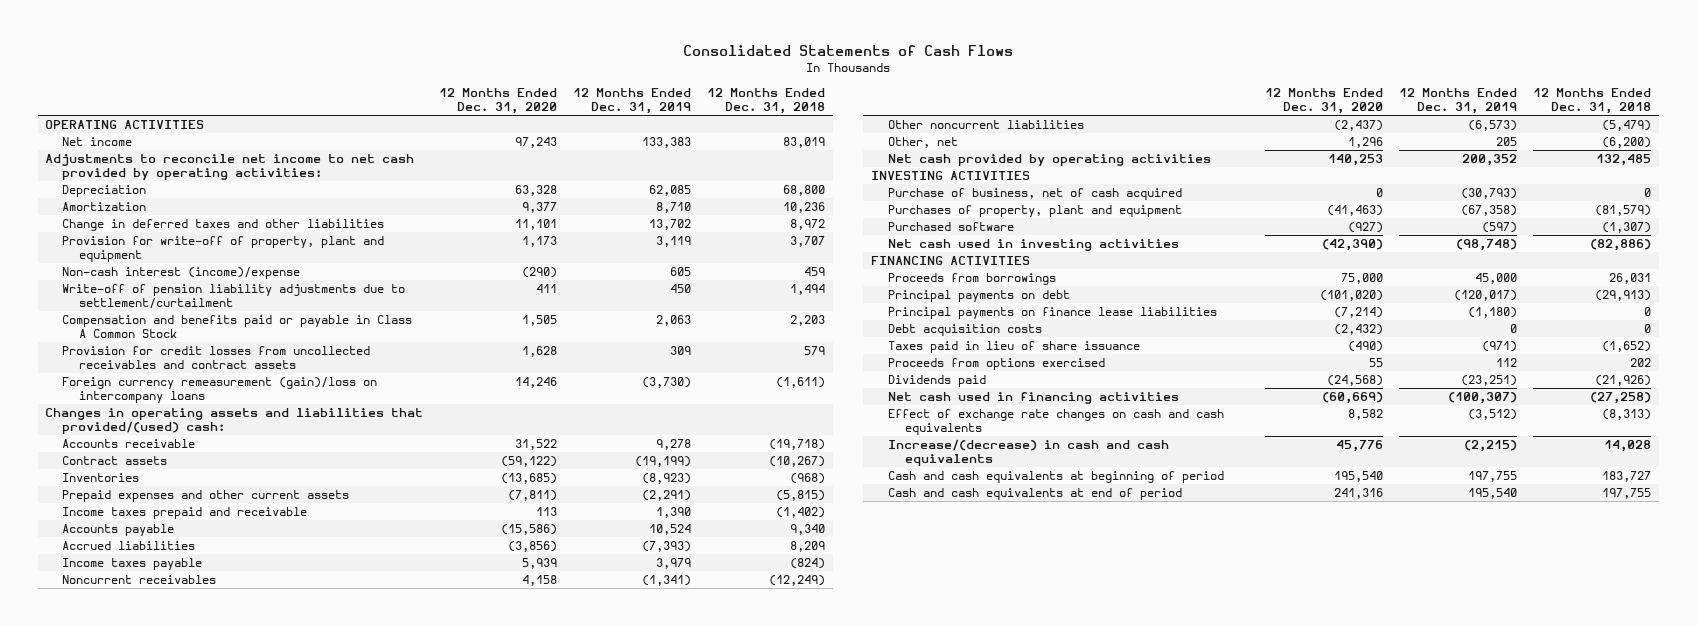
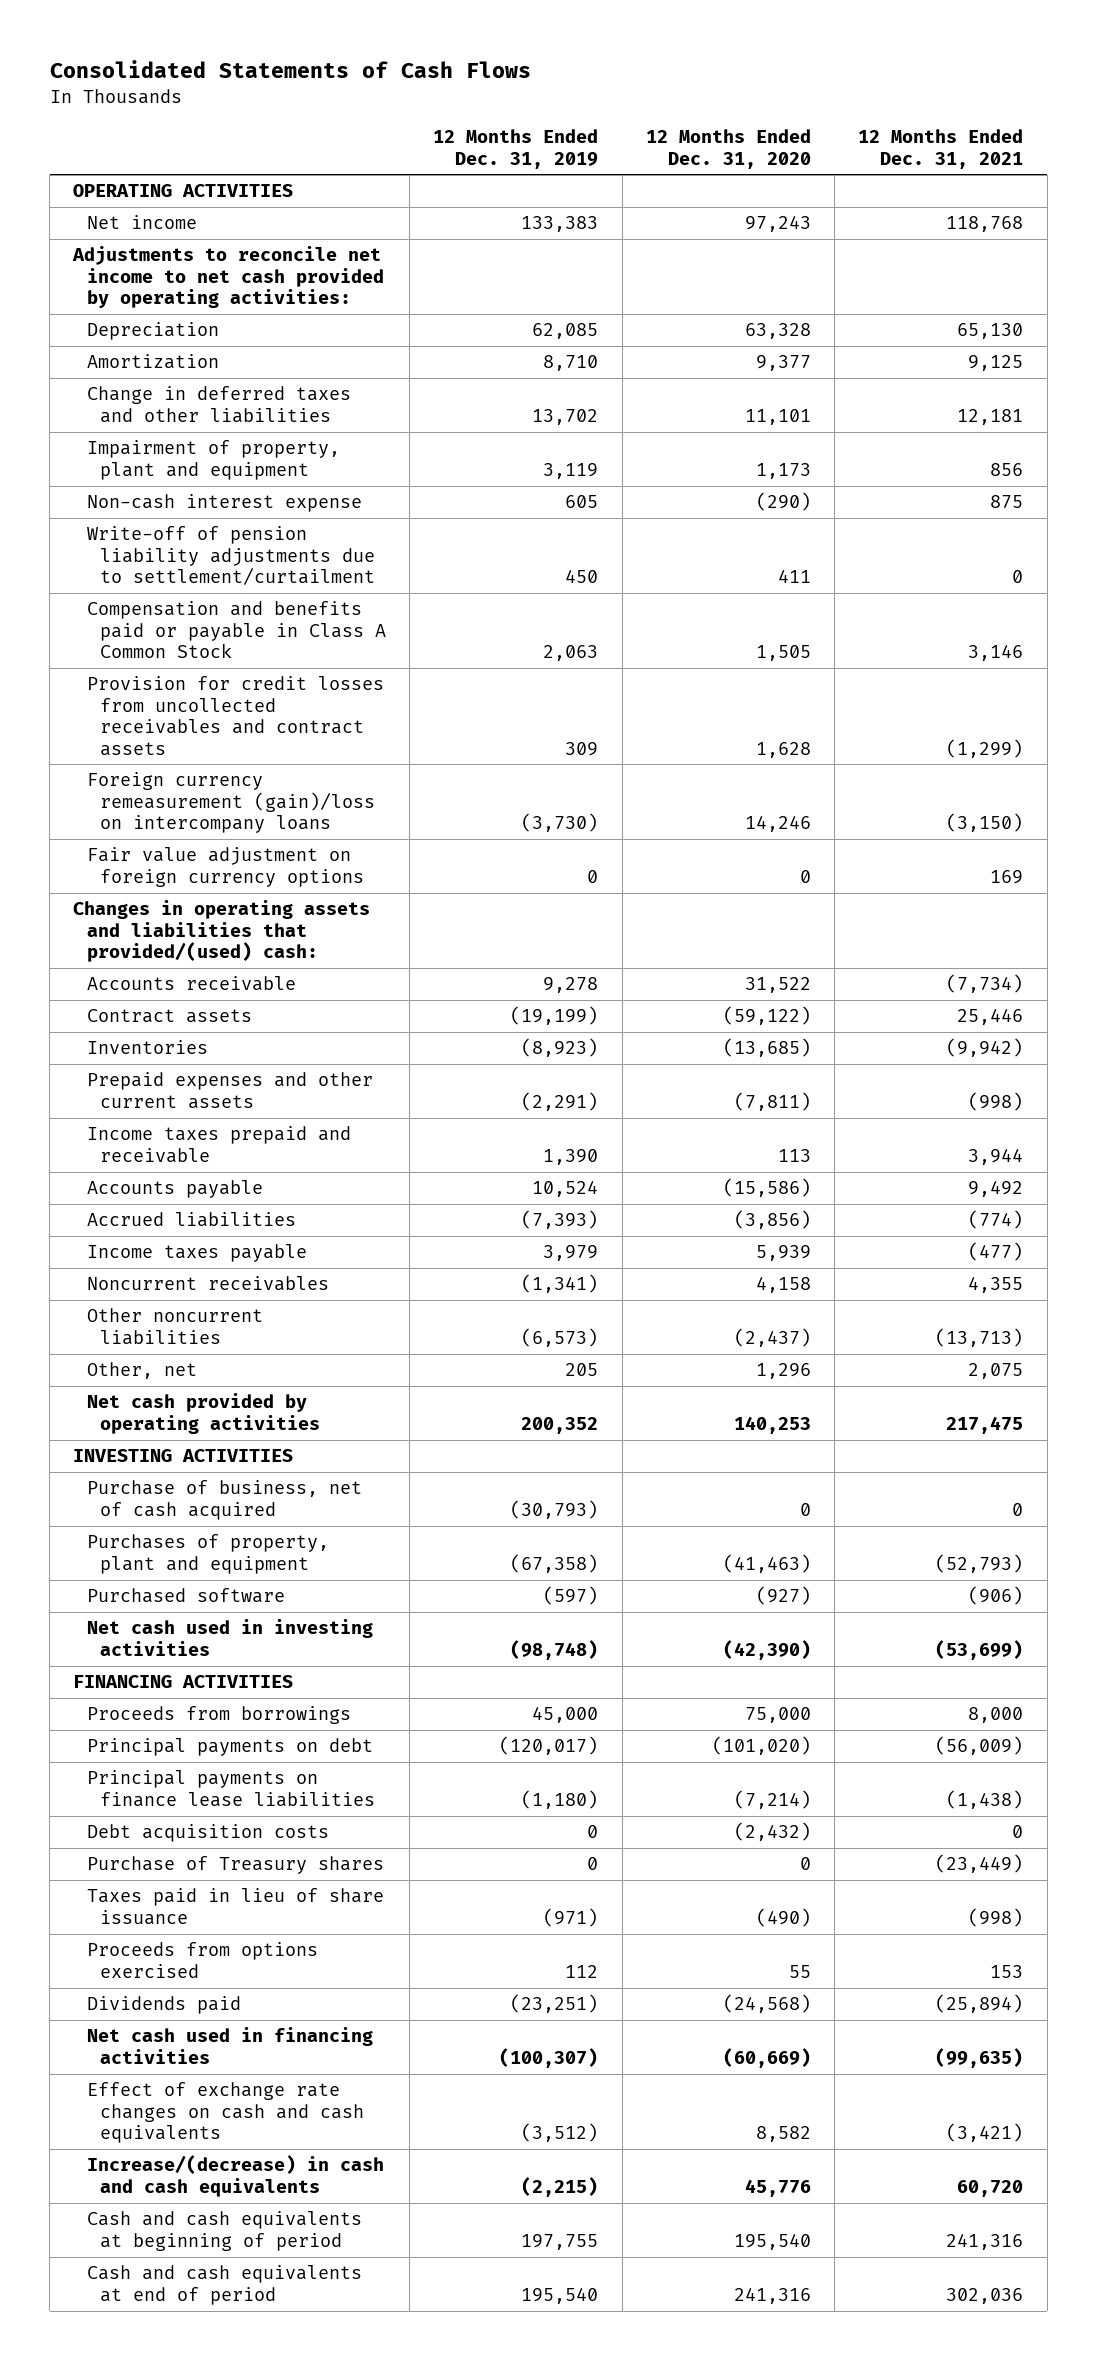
[707,88,826,115] 12 Months Ended Dec. 31, 2018 -> none
none -> [858,129,1024,169] 12 Months Ended Dec. 31, 2021
[62,236,385,263] Provision for write-off of property, plant and equipment -> [86,440,340,480] Impairment of property, plant and equipment
[62,267,301,280] Non-cash interest (income)/expense -> [86,494,362,513] Non-cash interest expense
none -> [86,847,364,887] Fair value adjustment on foreign currency options
none -> [86,1856,384,1875] Purchase of Treasury shares

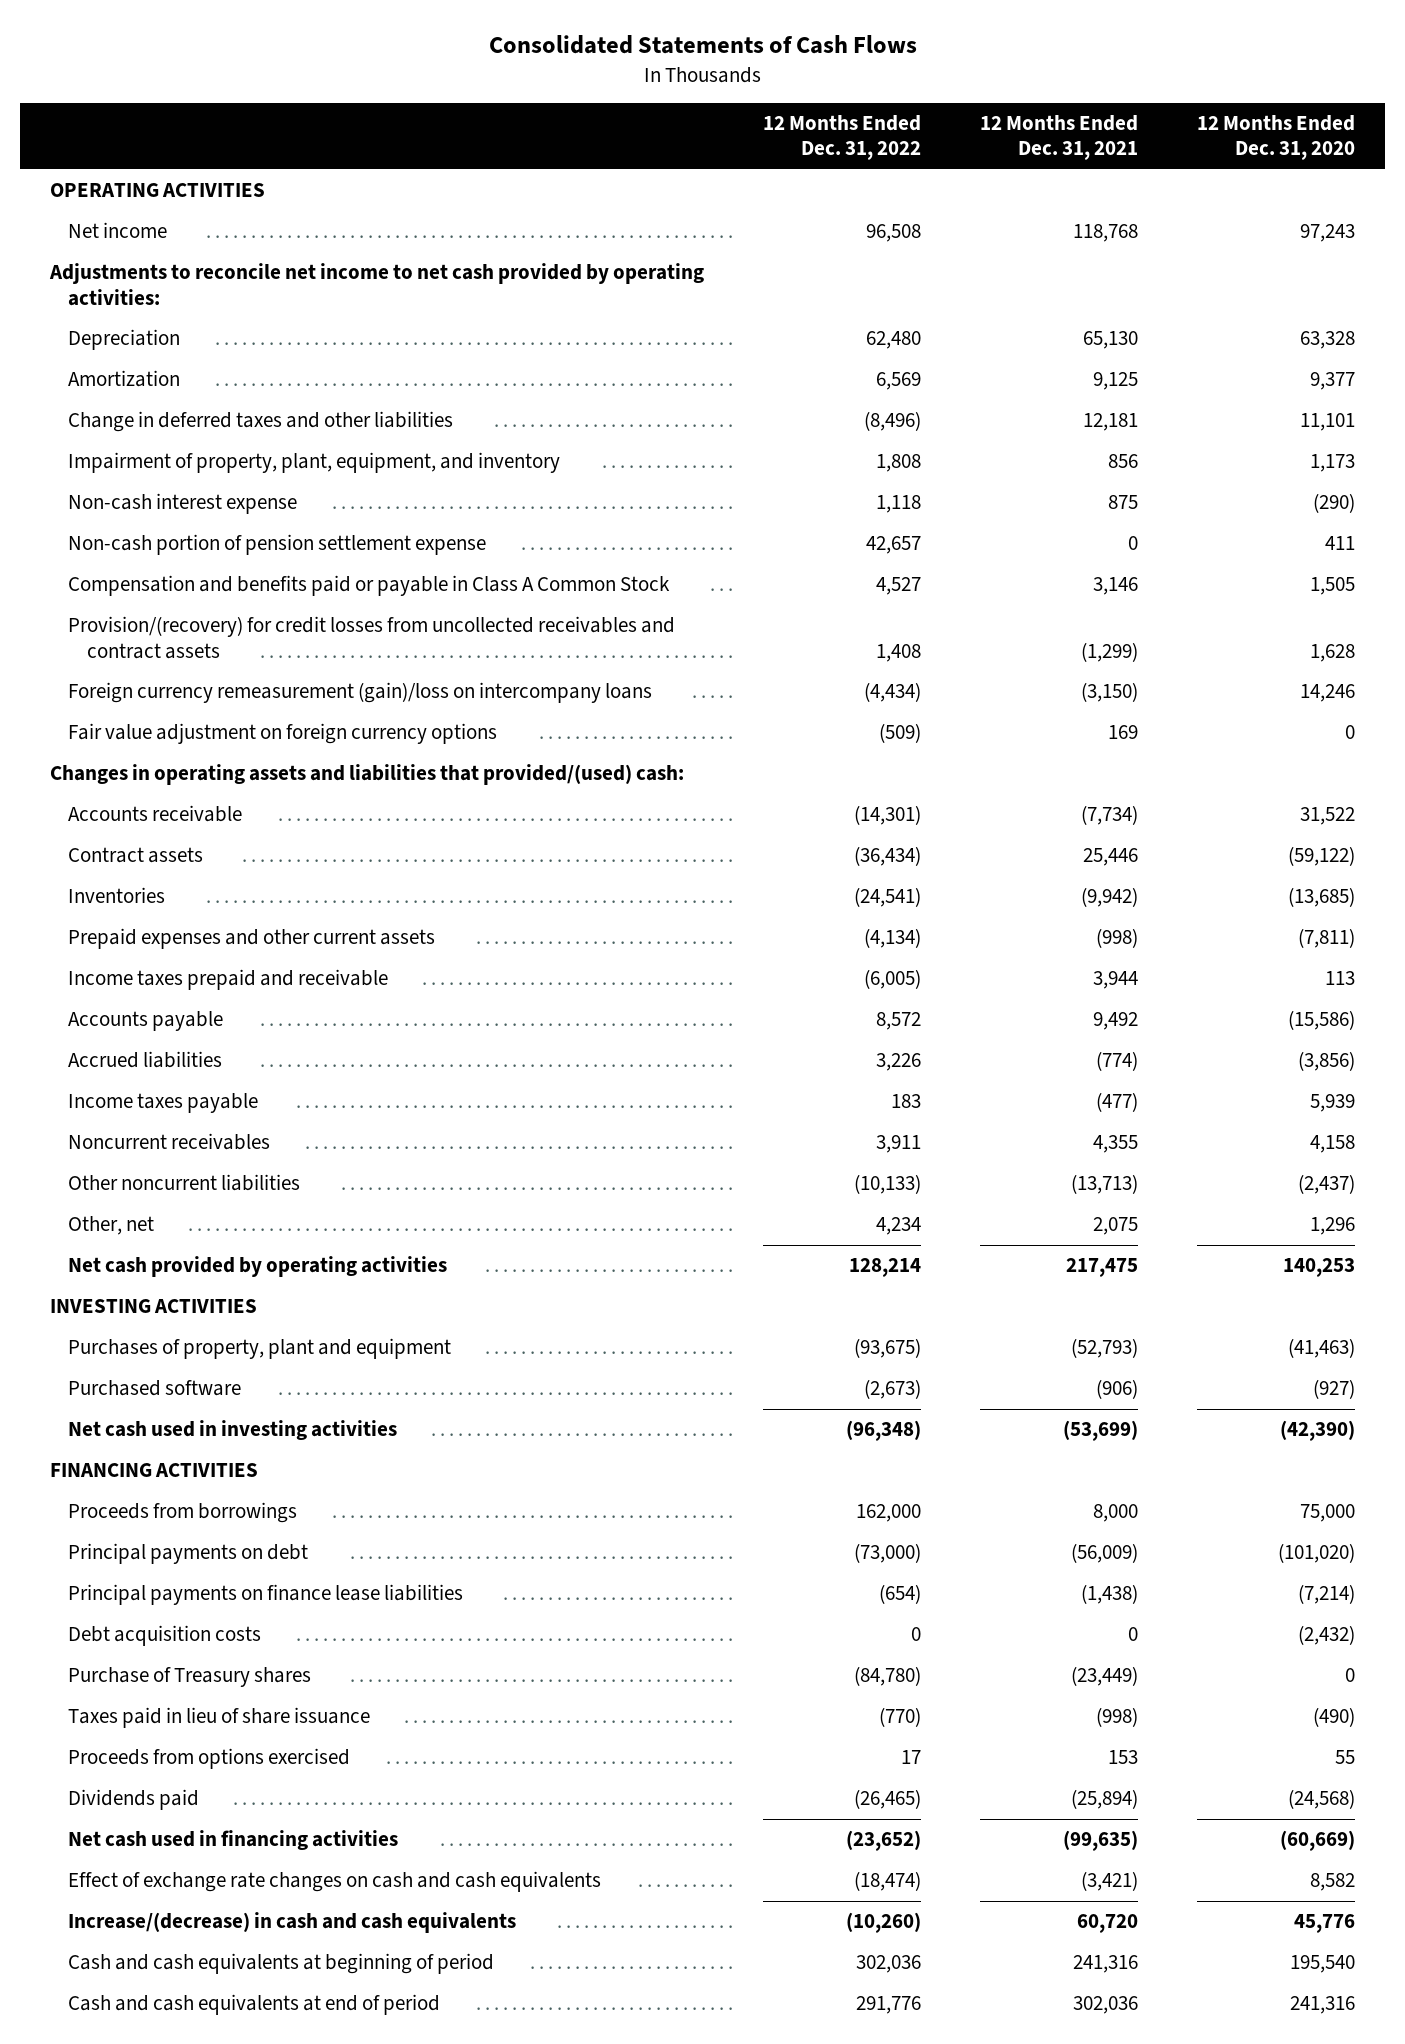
[433,129,599,169] 12 Months Ended Dec. 31, 2019 -> none
none -> [762,115,921,161] 12 Months Ended Dec. 31, 2022
[86,440,340,480] Impairment of property, plant and equipment -> [68,452,561,474] Impairment of property, plant, equipment, and inventory
[86,526,375,586] Write-off of pension liability adjustments due to settlement/curtailment -> [68,534,487,556] Non-cash portion of pension settlement expense
[86,676,384,756] Provision for credit losses from uncollected receivables and contract assets -> [68,616,676,659] Provision/(recovery) for credit losses from uncollected receivables and contract assets
[86,1480,362,1520] Purchase of business, net of cash acquired -> none

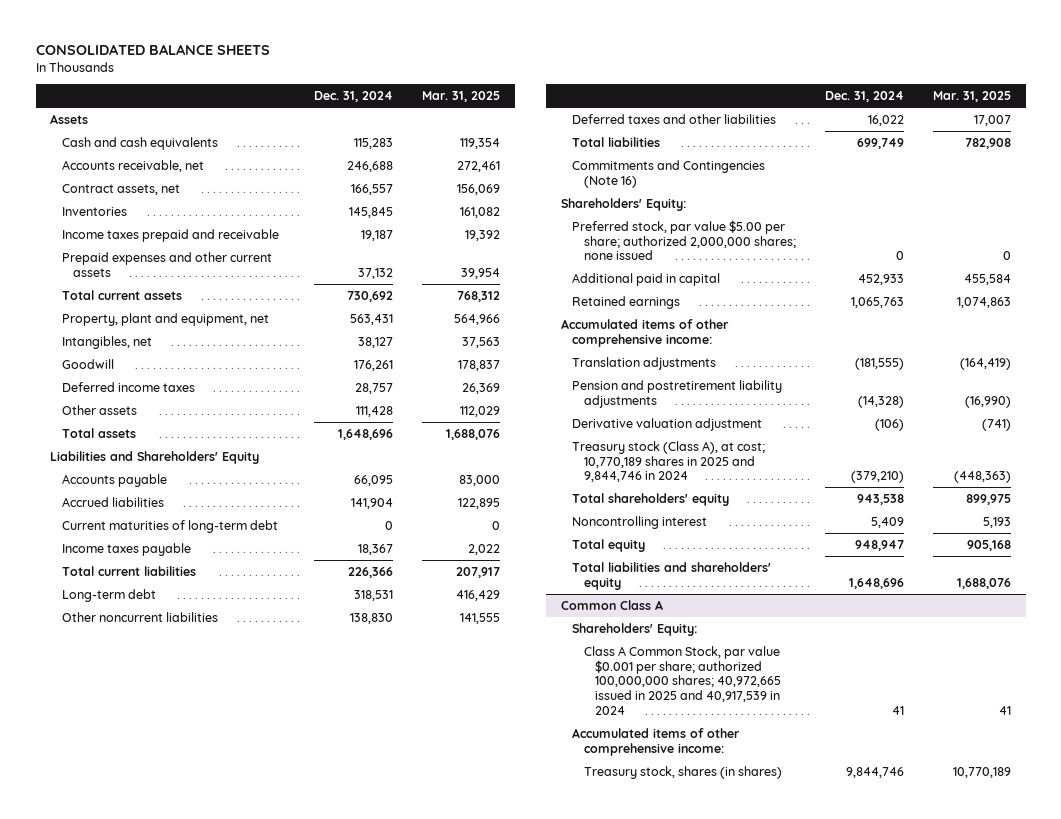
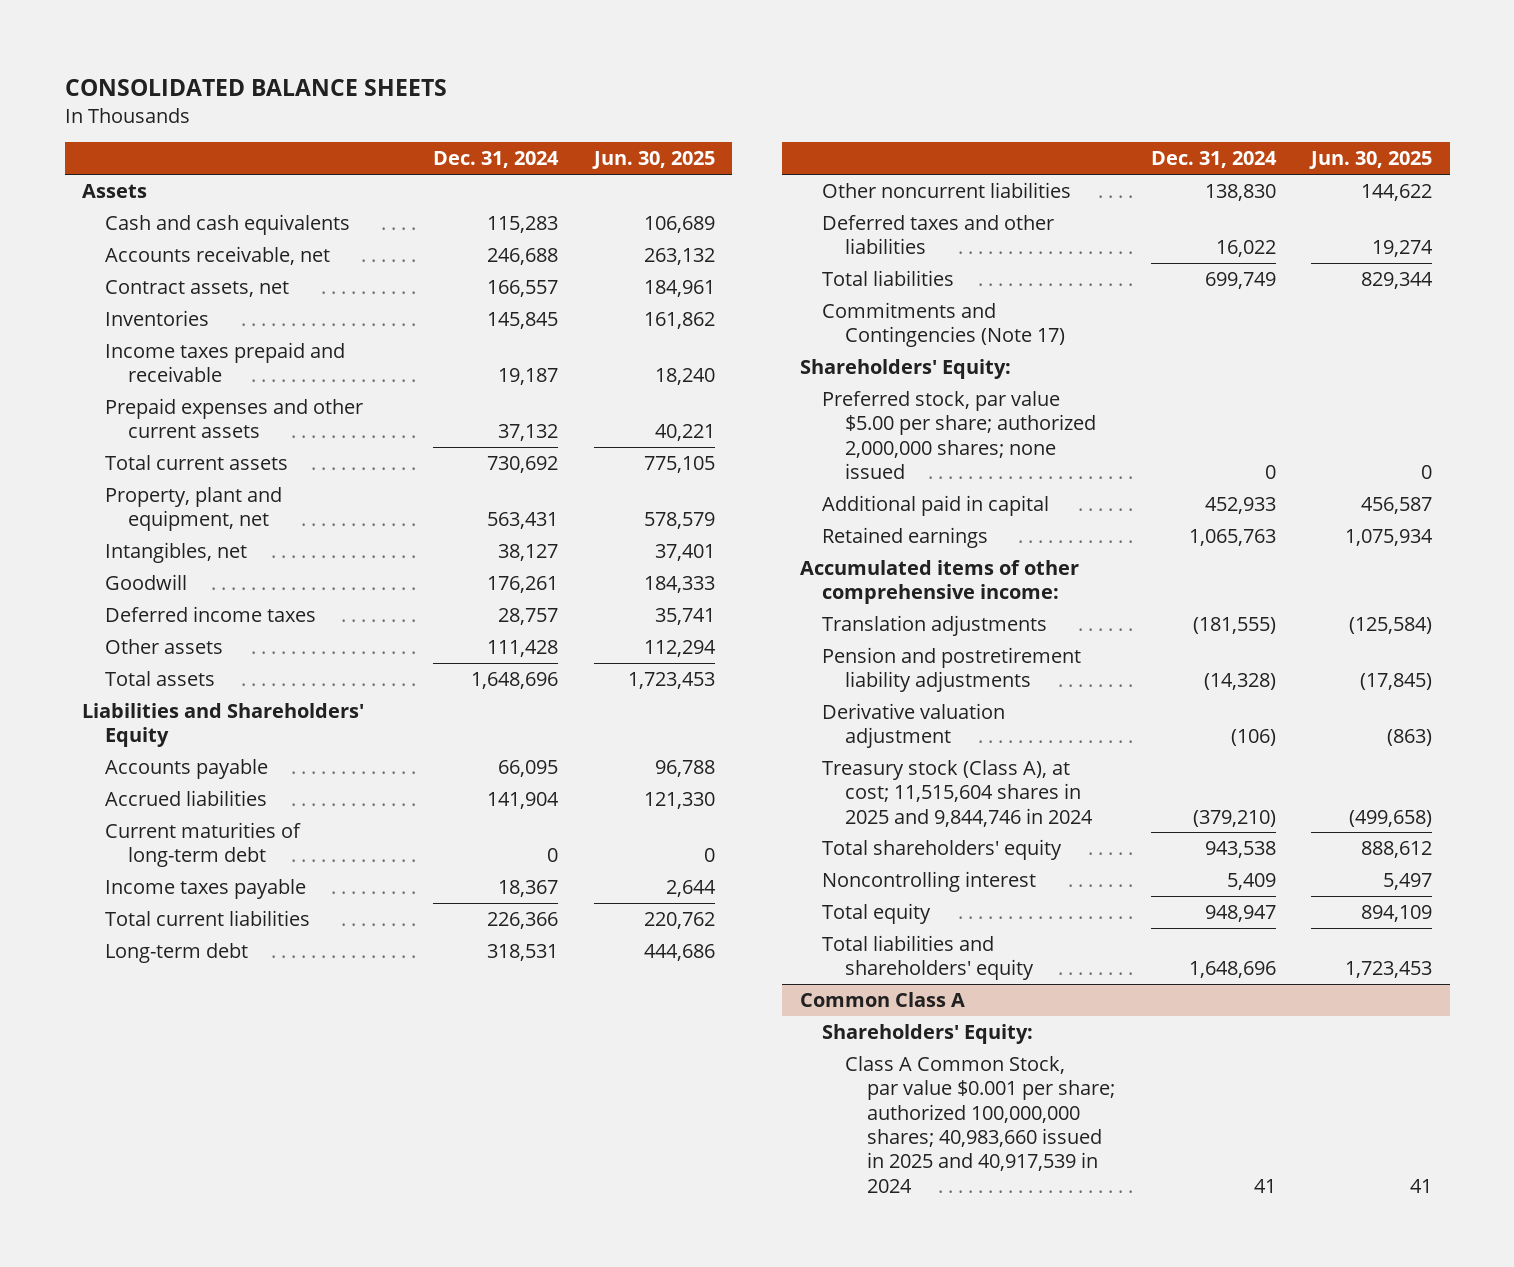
[422,91,501,103] Mar. 31, 2025 -> none
none -> [591,151,715,170] Jun. 30, 2025
[572,159,766,188] Commitments and Contingencies (Note 16) -> [822,301,1065,348] Commitments and Contingencies (Note 17)
[572,440,766,483] Treasury stock (Class A), at cost; 10,770,189 shares in 2025 and 9,844,746 in 2024 -> [822,759,1093,827] Treasury stock (Class A), at cost; 11,515,604 shares in 2025 and 9,844,746 in 2024
[572,727,741,756] Accumulated items of other comprehensive income: -> none
[583,765,782,779] Treasury stock, shares (in shares) -> none
[583,645,782,715] Class A Common Stock, par value $0.001 per share; authorized 100,000,000 shares; 40,972,665 issued in 2025 and 40,917,539 in 2024 -> [844,1055,1116,1193] Class A Common Stock, par value $0.001 per share; authorized 100,000,000 shares; 40,983,660 issued in 2025 and 40,917,539 in 2024

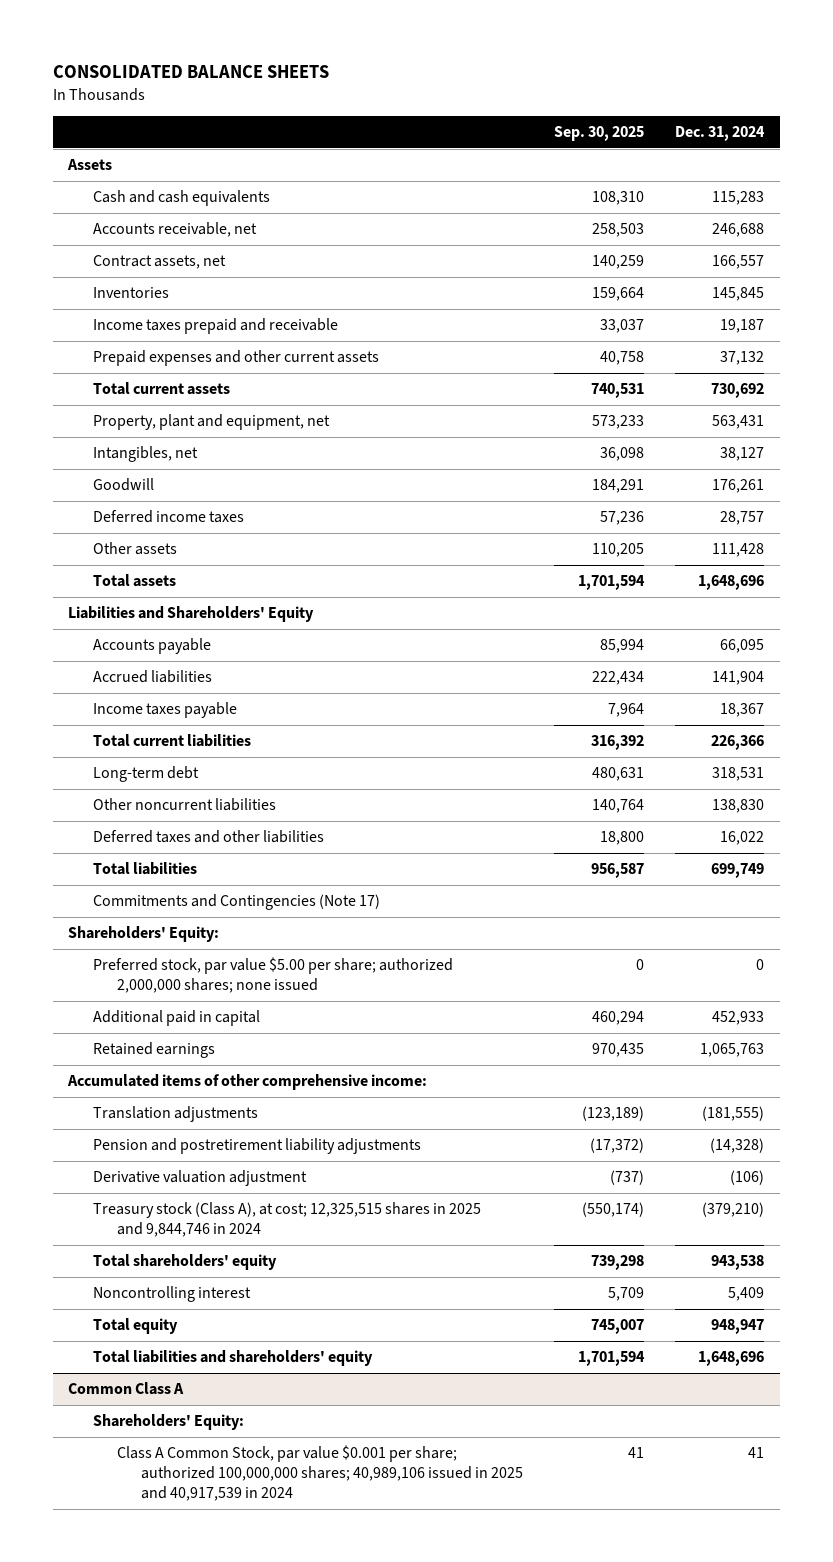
[591,151,715,170] Jun. 30, 2025 -> none
none -> [554,126,645,142] Sep. 30, 2025
[105,821,302,868] Current maturities of long-term debt -> none
[822,759,1093,827] Treasury stock (Class A), at cost; 11,515,604 shares in 2025 and 9,844,746 in 2024 -> [92,1202,481,1238] Treasury stock (Class A), at cost; 12,325,515 shares in 2025 and 9,844,746 in 2024
[844,1055,1116,1193] Class A Common Stock, par value $0.001 per share; authorized 100,000,000 shares; 40,983,660 issued in 2025 and 40,917,539 in 2024 -> [117,1445,524,1502] Class A Common Stock, par value $0.001 per share; authorized 100,000,000 shares; 40,989,106 issued in 2025 and 40,917,539 in 2024

